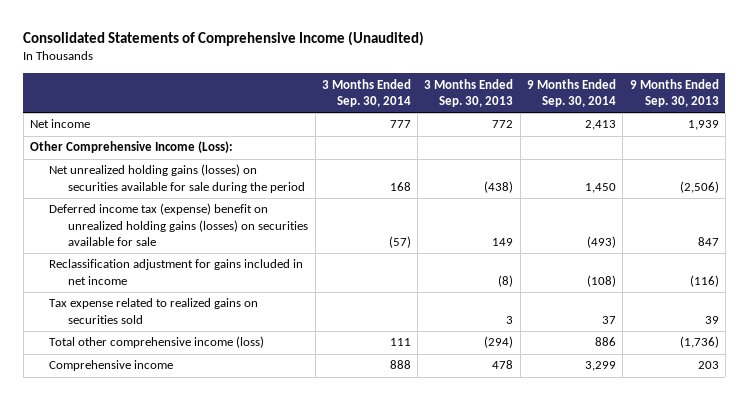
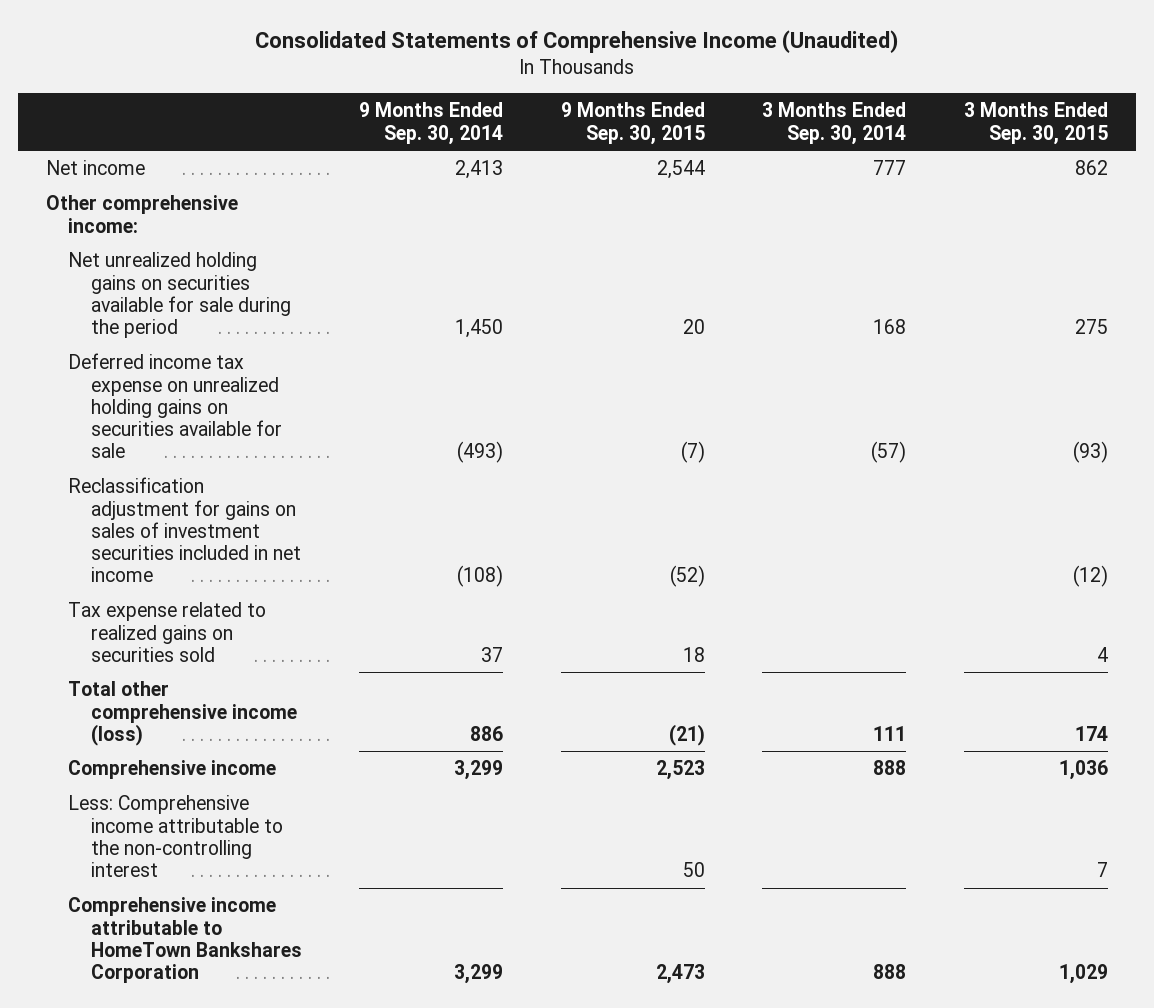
[424,78,514,107] 3 Months Ended Sep. 30, 2013 -> none
[629,78,719,107] 9 Months Ended Sep. 30, 2013 -> none
none -> [560,102,705,145] 9 Months Ended Sep. 30, 2015
none -> [963,102,1108,145] 3 Months Ended Sep. 30, 2015
[29,141,233,154] Other Comprehensive Income (Loss): -> [46,195,239,233] Other comprehensive income:
[49,164,306,193] Net unrealized holding gains (losses) on securities available for sale during the period -> [68,252,291,339] Net unrealized holding gains on securities available for sale during the period
[49,203,309,247] Deferred income tax (expense) benefit on unrealized holding gains (losses) on securities available for sale -> [68,353,282,459] Deferred income tax expense on unrealized holding gains on securities available for sale
[49,259,304,285] Reclassification adjustment for gains included in net income -> [68,477,301,583] Reclassification adjustment for gains on sales of investment securities included in net income
none -> [68,795,283,878] Less: Comprehensive income attributable to the non-controlling interest
none -> [68,897,302,984] Comprehensive income attributable to HomeTown Bankshares Corporation

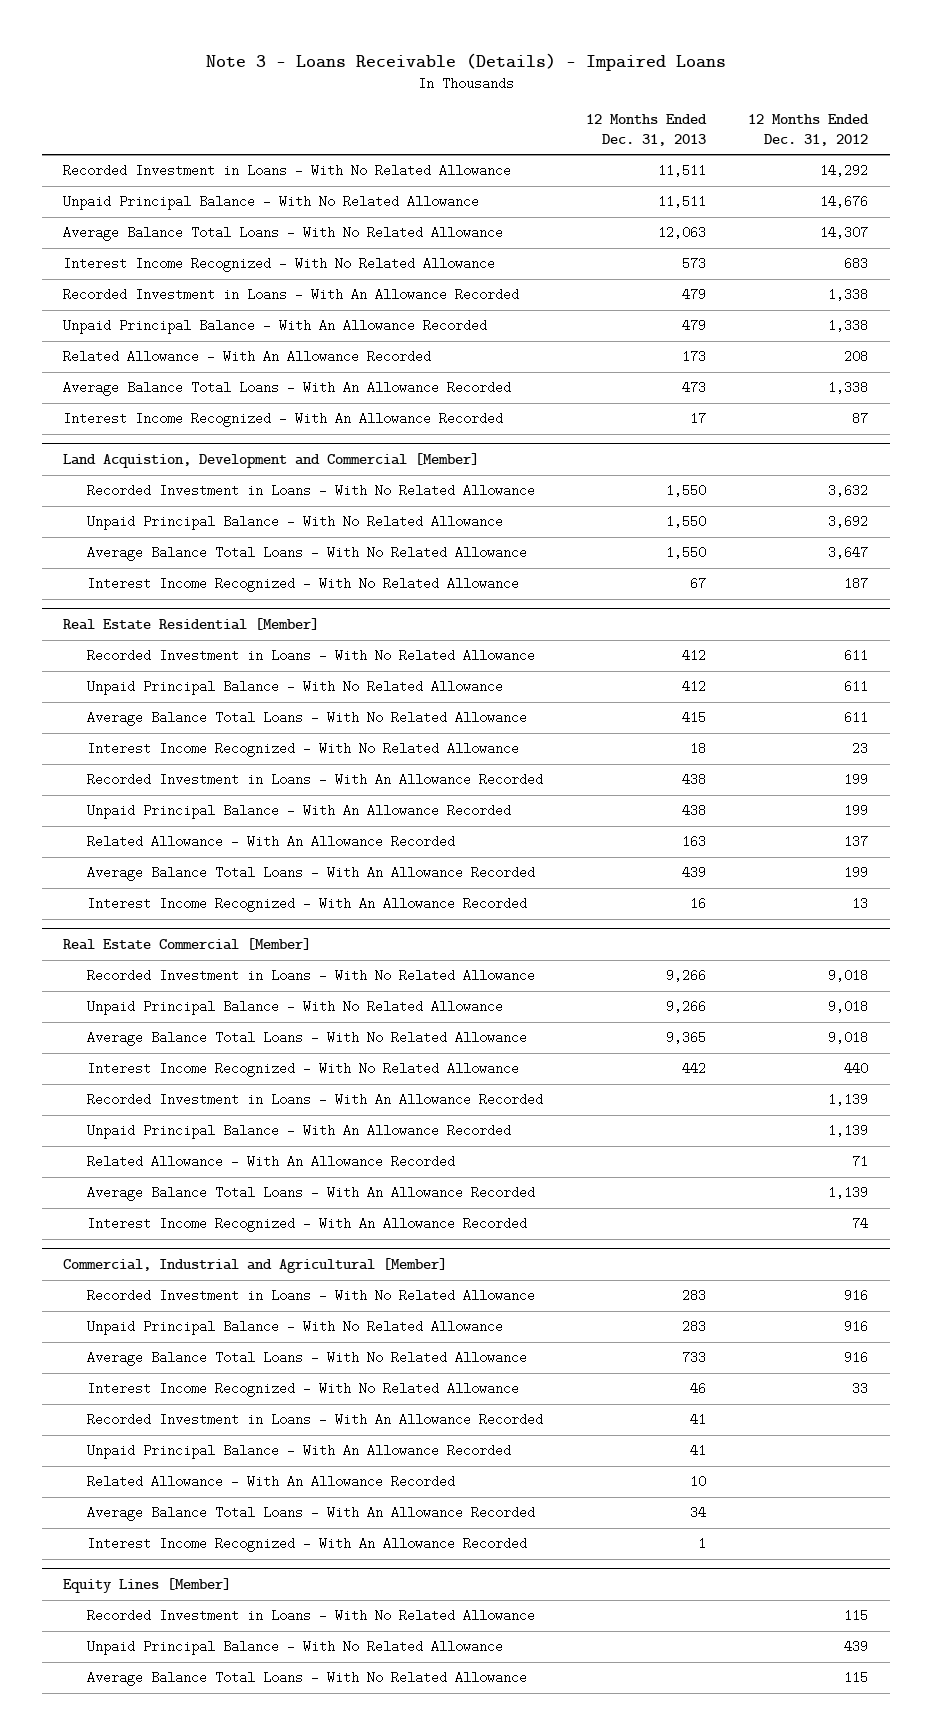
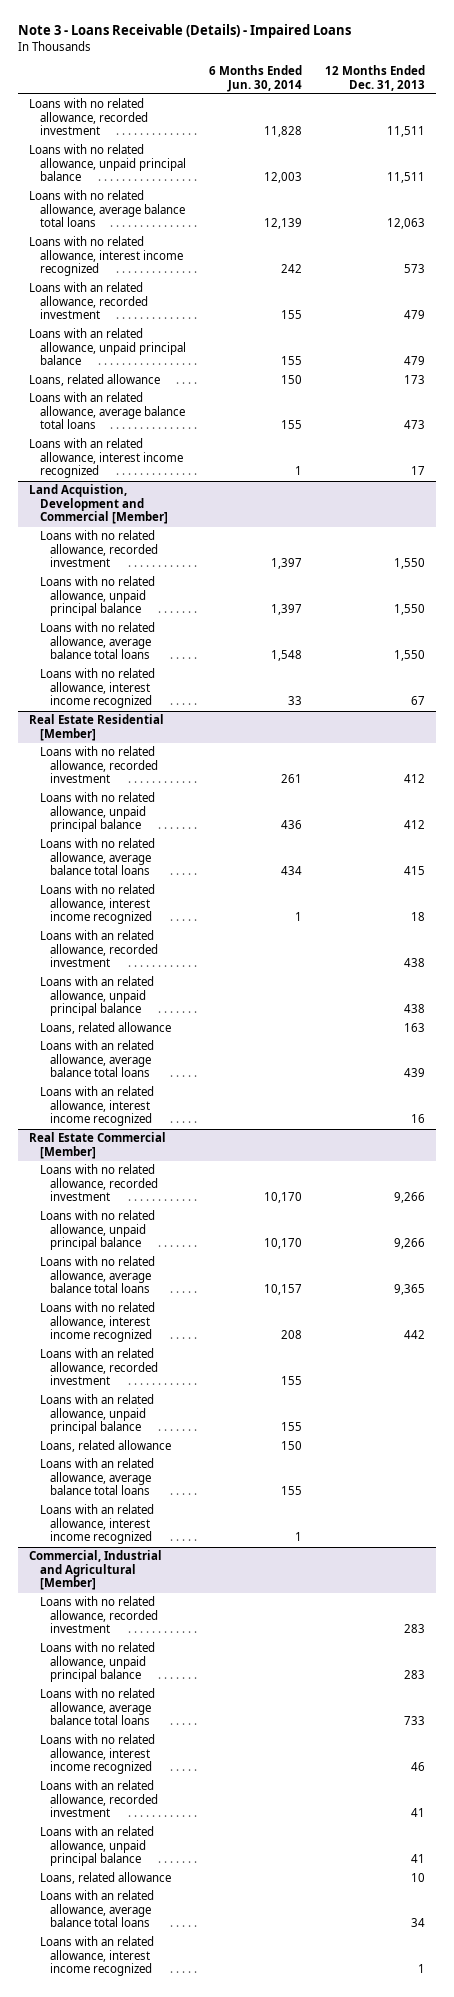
[748,114,870,146] 12 Months Ended Dec. 31, 2012 -> none
none -> [208,65,302,92] 6 Months Ended Jun. 30, 2014
[63,164,512,178] Recorded Investment in Loans - With No Related Allowance -> [29,98,148,136] Loans with no related allowance, recorded investment
[63,195,480,211] Unpaid Principal Balance - With No Related Allowance -> [29,144,186,182] Loans with no related allowance, unpaid principal balance
[63,226,504,242] Average Balance Total Loans - With No Related Allowance -> [29,190,185,228] Loans with no related allowance, average balance total loans
[63,257,496,273] Interest Income Recognized - With No Related Allowance -> [29,236,183,277] Loans with no related allowance, interest income recognized
[63,288,520,302] Recorded Investment in Loans - With An Allowance Recorded -> [29,282,148,320] Loans with an related allowance, recorded investment
[63,319,488,335] Unpaid Principal Balance - With An Allowance Recorded -> [29,328,186,366] Loans with an related allowance, unpaid principal balance
[63,350,432,364] Related Allowance - With An Allowance Recorded -> [29,374,161,387] Loans, related allowance
[63,381,512,397] Average Balance Total Loans - With An Allowance Recorded -> [29,392,185,430] Loans with an related allowance, average balance total loans
[63,412,504,428] Interest Income Recognized - With An Allowance Recorded -> [29,438,183,479] Loans with an related allowance, interest income recognized
[87,484,536,498] Recorded Investment in Loans - With No Related Allowance -> [39,530,159,568] Loans with no related allowance, recorded investment
[87,515,504,531] Unpaid Principal Balance - With No Related Allowance -> [39,576,155,617] Loans with no related allowance, unpaid principal balance
[87,546,528,562] Average Balance Total Loans - With No Related Allowance -> [39,622,155,660] Loans with no related allowance, average balance total loans
[87,577,520,593] Interest Income Recognized - With No Related Allowance -> [39,668,155,709] Loans with no related allowance, interest income recognized
[87,649,536,663] Recorded Investment in Loans - With No Related Allowance -> [39,746,159,784] Loans with no related allowance, recorded investment
[87,680,504,696] Unpaid Principal Balance - With No Related Allowance -> [39,792,155,833] Loans with no related allowance, unpaid principal balance
[87,711,528,727] Average Balance Total Loans - With No Related Allowance -> [39,838,155,876] Loans with no related allowance, average balance total loans
[87,742,520,758] Interest Income Recognized - With No Related Allowance -> [39,884,155,925] Loans with no related allowance, interest income recognized
[87,773,544,787] Recorded Investment in Loans - With An Allowance Recorded -> [39,930,159,968] Loans with an related allowance, recorded investment
[87,804,512,820] Unpaid Principal Balance - With An Allowance Recorded -> [39,976,154,1017] Loans with an related allowance, unpaid principal balance
[87,835,456,849] Related Allowance - With An Allowance Recorded -> [39,1022,171,1035] Loans, related allowance
[87,866,536,882] Average Balance Total Loans - With An Allowance Recorded -> [39,1040,154,1078] Loans with an related allowance, average balance total loans
[87,897,528,913] Interest Income Recognized - With An Allowance Recorded -> [39,1086,154,1127] Loans with an related allowance, interest income recognized
[87,969,536,983] Recorded Investment in Loans - With No Related Allowance -> [39,1164,159,1202] Loans with no related allowance, recorded investment
[87,1000,504,1016] Unpaid Principal Balance - With No Related Allowance -> [39,1210,155,1251] Loans with no related allowance, unpaid principal balance
[87,1031,528,1047] Average Balance Total Loans - With No Related Allowance -> [39,1256,155,1294] Loans with no related allowance, average balance total loans
[87,1062,520,1078] Interest Income Recognized - With No Related Allowance -> [39,1302,155,1343] Loans with no related allowance, interest income recognized
[87,1093,544,1107] Recorded Investment in Loans - With An Allowance Recorded -> [39,1348,159,1386] Loans with an related allowance, recorded investment
[87,1124,512,1140] Unpaid Principal Balance - With An Allowance Recorded -> [39,1394,154,1435] Loans with an related allowance, unpaid principal balance
[87,1155,456,1169] Related Allowance - With An Allowance Recorded -> [39,1440,171,1453] Loans, related allowance
[87,1186,536,1202] Average Balance Total Loans - With An Allowance Recorded -> [39,1458,154,1496] Loans with an related allowance, average balance total loans
[87,1217,528,1233] Interest Income Recognized - With An Allowance Recorded -> [39,1504,154,1545] Loans with an related allowance, interest income recognized
[63,1578,232,1594] Equity Lines [Member] -> none
[87,1609,536,1623] Recorded Investment in Loans - With No Related Allowance -> none
[87,1640,504,1656] Unpaid Principal Balance - With No Related Allowance -> none
[87,1671,528,1687] Average Balance Total Loans - With No Related Allowance -> none
[87,1289,536,1303] Recorded Investment in Loans - With No Related Allowance -> [39,1596,159,1634] Loans with no related allowance, recorded investment
[87,1320,504,1336] Unpaid Principal Balance - With No Related Allowance -> [39,1642,155,1683] Loans with no related allowance, unpaid principal balance
[87,1351,528,1367] Average Balance Total Loans - With No Related Allowance -> [39,1688,155,1726] Loans with no related allowance, average balance total loans
[87,1382,520,1398] Interest Income Recognized - With No Related Allowance -> [39,1734,155,1775] Loans with no related allowance, interest income recognized
[87,1413,544,1427] Recorded Investment in Loans - With An Allowance Recorded -> [39,1780,159,1818] Loans with an related allowance, recorded investment
[87,1444,512,1460] Unpaid Principal Balance - With An Allowance Recorded -> [39,1826,154,1867] Loans with an related allowance, unpaid principal balance
[87,1475,456,1489] Related Allowance - With An Allowance Recorded -> [39,1872,171,1885] Loans, related allowance
[87,1506,536,1522] Average Balance Total Loans - With An Allowance Recorded -> [39,1890,154,1928] Loans with an related allowance, average balance total loans
[87,1537,528,1553] Interest Income Recognized - With An Allowance Recorded -> [39,1936,154,1977] Loans with an related allowance, interest income recognized

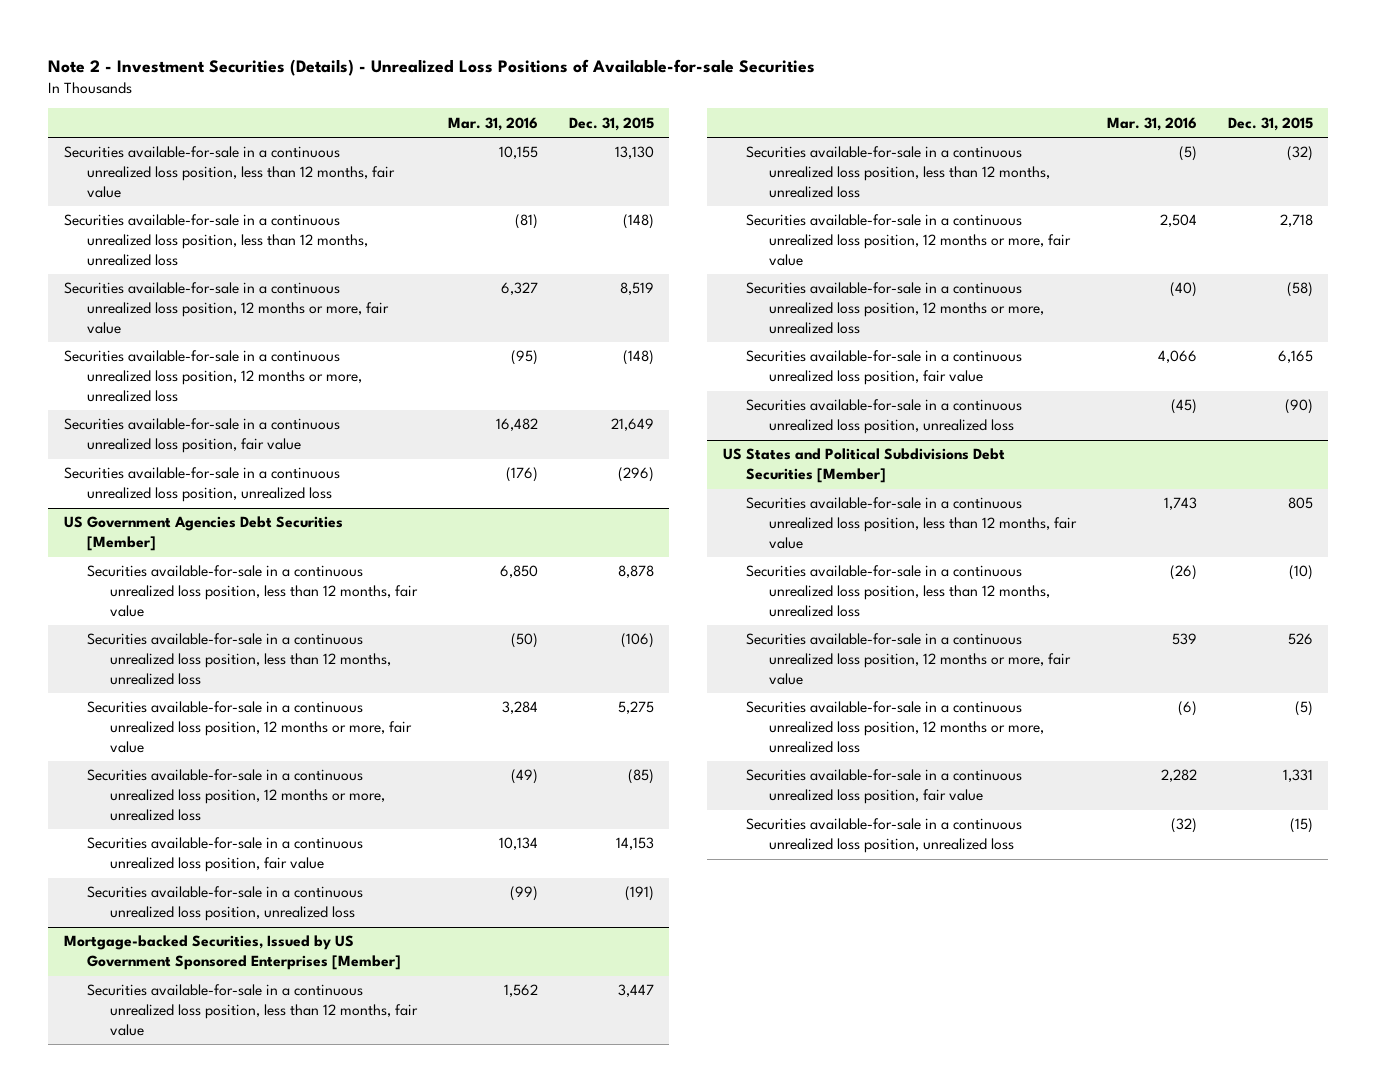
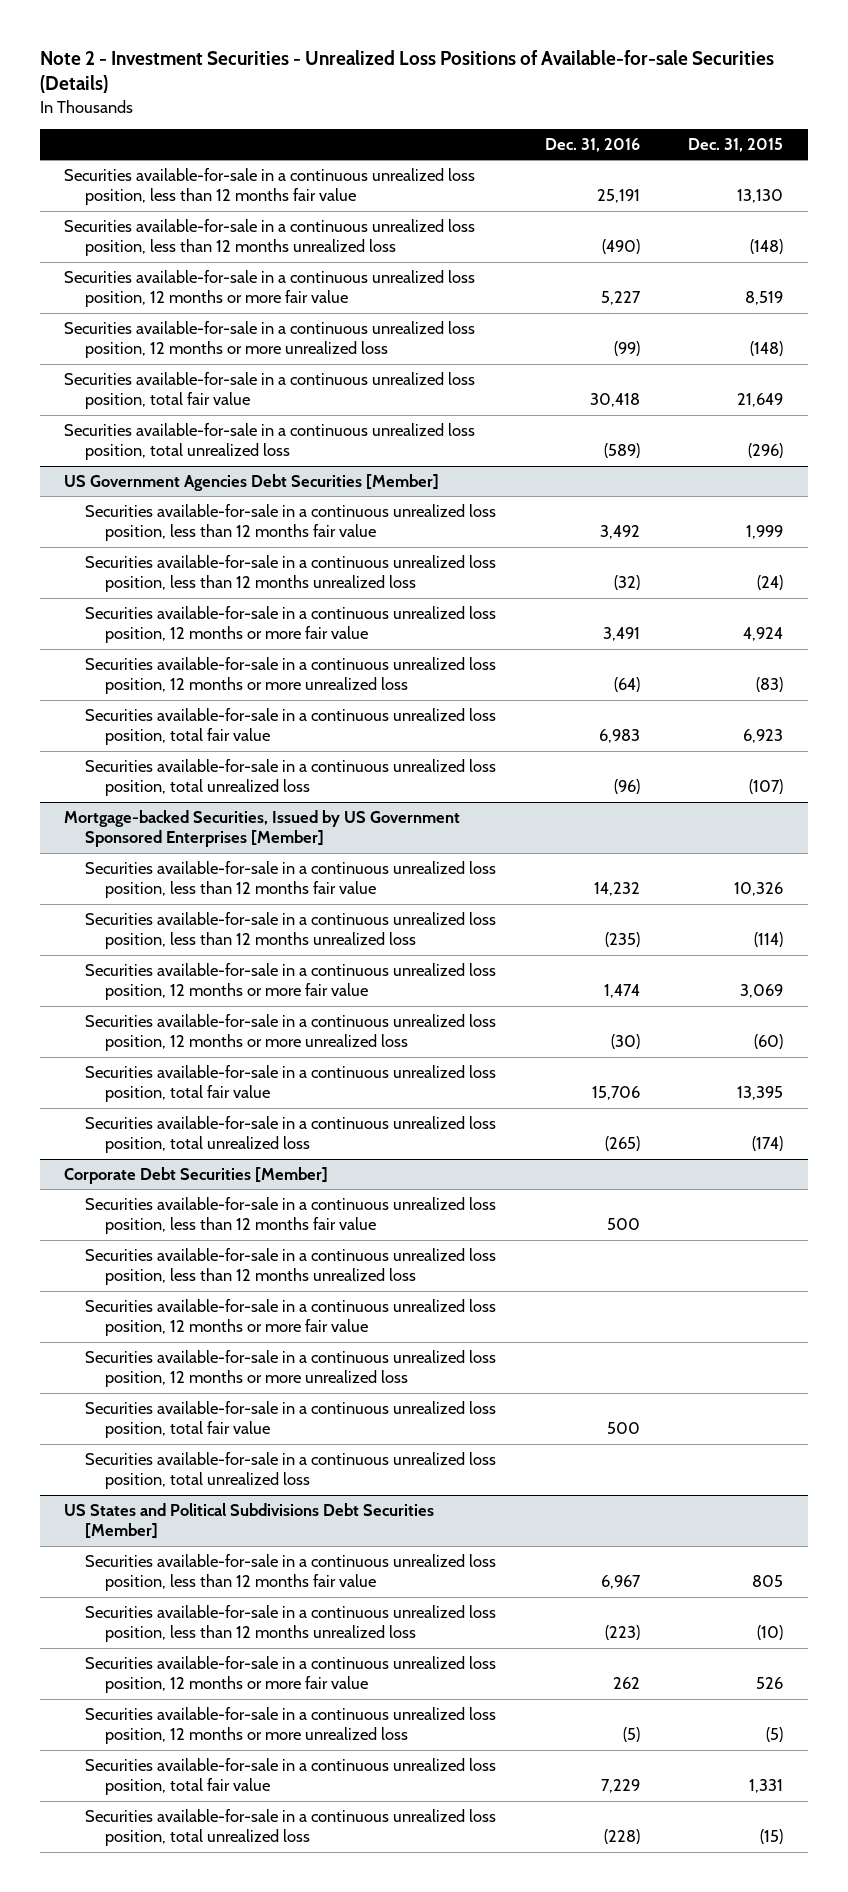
[48,59,816,77] Note 2 - Investment Securities (Details) - Unrealized Loss Positions of Available-for-sale Securities -> [39,50,774,94] Note 2 - Investment Securities - Unrealized Loss Positions of Available-for-sale Securities (Details)
[447,116,538,131] Mar. 31, 2016 -> none
none -> [544,137,640,152] Dec. 31, 2016
[63,146,395,199] Securities available-for-sale in a continuous unrealized loss position, less than 12 months, fair value -> [64,167,476,206] Securities available-for-sale in a continuous unrealized loss position, less than 12 months fair value
[63,214,368,267] Securities available-for-sale in a continuous unrealized loss position, less than 12 months, unrealized loss -> [64,218,476,257] Securities available-for-sale in a continuous unrealized loss position, less than 12 months unrealized loss
[63,282,389,335] Securities available-for-sale in a continuous unrealized loss position, 12 months or more, fair value -> [64,269,476,308] Securities available-for-sale in a continuous unrealized loss position, 12 months or more fair value
[63,350,362,403] Securities available-for-sale in a continuous unrealized loss position, 12 months or more, unrealized loss -> [64,320,476,359] Securities available-for-sale in a continuous unrealized loss position, 12 months or more unrealized loss
[63,418,340,454] Securities available-for-sale in a continuous unrealized loss position, fair value -> [64,371,476,410] Securities available-for-sale in a continuous unrealized loss position, total fair value
[63,467,340,503] Securities available-for-sale in a continuous unrealized loss position, unrealized loss -> [64,422,476,461] Securities available-for-sale in a continuous unrealized loss position, total unrealized loss
[86,565,419,618] Securities available-for-sale in a continuous unrealized loss position, less than 12 months, fair value -> [84,503,496,542] Securities available-for-sale in a continuous unrealized loss position, less than 12 months fair value
[617,565,654,579] 8,878 -> [746,525,784,540] 1,999
[86,633,392,686] Securities available-for-sale in a continuous unrealized loss position, less than 12 months, unrealized loss -> [84,554,496,593] Securities available-for-sale in a continuous unrealized loss position, less than 12 months unrealized loss
[620,633,654,649] (106) -> [757,575,784,591] (24)
[86,701,413,754] Securities available-for-sale in a continuous unrealized loss position, 12 months or more, fair value -> [84,605,496,644] Securities available-for-sale in a continuous unrealized loss position, 12 months or more fair value
[617,701,654,715] 5,275 -> [743,627,784,642] 4,924
[86,769,386,822] Securities available-for-sale in a continuous unrealized loss position, 12 months or more, unrealized loss -> [84,656,496,695] Securities available-for-sale in a continuous unrealized loss position, 12 months or more unrealized loss
[627,769,654,785] (85) -> [756,677,784,693] (83)
[86,837,363,873] Securities available-for-sale in a continuous unrealized loss position, fair value -> [84,707,496,746] Securities available-for-sale in a continuous unrealized loss position, total fair value
[615,837,654,851] 14,153 -> [743,729,784,744] 6,923
[86,886,363,922] Securities available-for-sale in a continuous unrealized loss position, unrealized loss -> [84,758,496,797] Securities available-for-sale in a continuous unrealized loss position, total unrealized loss
[624,886,654,902] (191) -> [749,779,784,795] (107)
[86,984,419,1037] Securities available-for-sale in a continuous unrealized loss position, less than 12 months, fair value -> [84,860,496,899] Securities available-for-sale in a continuous unrealized loss position, less than 12 months fair value
[617,984,654,998] 3,447 -> [734,882,784,897] 10,326
[745,146,1051,199] Securities available-for-sale in a continuous unrealized loss position, less than 12 months, unrealized loss -> [84,911,496,950] Securities available-for-sale in a continuous unrealized loss position, less than 12 months unrealized loss
[1286,146,1313,162] (32) -> [754,932,784,948] (114)
[745,214,1072,267] Securities available-for-sale in a continuous unrealized loss position, 12 months or more, fair value -> [84,962,496,1001] Securities available-for-sale in a continuous unrealized loss position, 12 months or more fair value
[1279,214,1313,228] 2,718 -> [740,984,784,999] 3,069
[745,282,1045,335] Securities available-for-sale in a continuous unrealized loss position, 12 months or more, unrealized loss -> [84,1013,496,1052] Securities available-for-sale in a continuous unrealized loss position, 12 months or more unrealized loss
[1286,282,1313,298] (58) -> [754,1034,784,1050] (60)
[745,350,1022,386] Securities available-for-sale in a continuous unrealized loss position, fair value -> [84,1064,496,1103] Securities available-for-sale in a continuous unrealized loss position, total fair value
[1277,350,1313,364] 6,165 -> [737,1086,784,1101] 13,395
[745,399,1022,435] Securities available-for-sale in a continuous unrealized loss position, unrealized loss -> [84,1115,496,1154] Securities available-for-sale in a continuous unrealized loss position, total unrealized loss
[1284,399,1313,415] (90) -> [752,1136,784,1152] (174)
none -> [64,1166,329,1184] Corporate Debt Securities [Member]
none -> [84,1196,496,1235] Securities available-for-sale in a continuous unrealized loss position, less than 12 months fair value
none -> [84,1247,496,1286] Securities available-for-sale in a continuous unrealized loss position, less than 12 months unrealized loss
none -> [84,1298,496,1337] Securities available-for-sale in a continuous unrealized loss position, 12 months or more fair value
none -> [84,1349,496,1388] Securities available-for-sale in a continuous unrealized loss position, 12 months or more unrealized loss
none -> [84,1400,496,1439] Securities available-for-sale in a continuous unrealized loss position, total fair value
none -> [84,1451,496,1490] Securities available-for-sale in a continuous unrealized loss position, total unrealized loss
[745,497,1078,550] Securities available-for-sale in a continuous unrealized loss position, less than 12 months, fair value -> [84,1553,496,1592] Securities available-for-sale in a continuous unrealized loss position, less than 12 months fair value
[745,565,1051,618] Securities available-for-sale in a continuous unrealized loss position, less than 12 months, unrealized loss -> [84,1604,496,1643] Securities available-for-sale in a continuous unrealized loss position, less than 12 months unrealized loss
[745,633,1072,686] Securities available-for-sale in a continuous unrealized loss position, 12 months or more, fair value -> [84,1655,496,1694] Securities available-for-sale in a continuous unrealized loss position, 12 months or more fair value
[745,701,1045,754] Securities available-for-sale in a continuous unrealized loss position, 12 months or more, unrealized loss -> [84,1706,496,1745] Securities available-for-sale in a continuous unrealized loss position, 12 months or more unrealized loss
[745,769,1022,805] Securities available-for-sale in a continuous unrealized loss position, fair value -> [84,1757,496,1796] Securities available-for-sale in a continuous unrealized loss position, total fair value
[745,818,1022,854] Securities available-for-sale in a continuous unrealized loss position, unrealized loss -> [84,1808,496,1847] Securities available-for-sale in a continuous unrealized loss position, total unrealized loss

